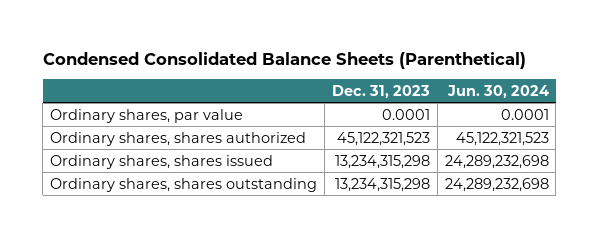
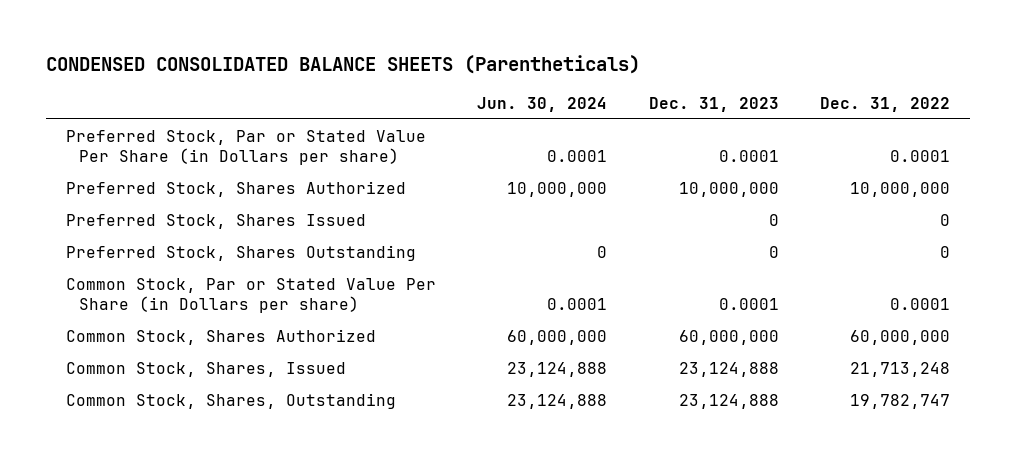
[42,52,526,70] Condensed Consolidated Balance Sheets (Parenthetical) -> [45,54,640,74] CONDENSED CONSOLIDATED BALANCE SHEETS (Parentheticals)
none -> [819,96,950,112] Dec. 31, 2022
none -> [66,129,427,165] Preferred Stock, Par or Stated Value Per Share (in Dollars per share)
none -> [66,180,407,197] Preferred Stock, Shares Authorized
none -> [66,213,367,229] Preferred Stock, Shares Issued
none -> [66,244,417,261] Preferred Stock, Shares Outstanding
[50,108,244,123] Ordinary shares, par value -> [66,277,437,313] Common Stock, Par or Stated Value Per Share (in Dollars per share)
[50,131,307,146] Ordinary shares, shares authorized -> [66,328,377,345] Common Stock, Shares Authorized
[336,131,430,146] 45,122,321,523 -> [678,329,779,345] 60,000,000
[455,131,549,146] 45,122,321,523 -> [507,329,608,345] 60,000,000
[50,154,274,169] Ordinary shares, shares issued -> [66,361,347,377] Common Stock, Shares, Issued
[334,154,430,169] 13,234,315,298 -> [678,361,779,377] 23,124,888
[444,154,549,169] 24,289,232,698 -> [507,361,608,377] 23,124,888
[50,177,318,192] Ordinary shares, shares outstanding -> [66,392,397,409] Common Stock, Shares, Outstanding
[334,177,430,192] 13,234,315,298 -> [678,393,779,409] 23,124,888
[444,177,549,192] 24,289,232,698 -> [507,393,608,409] 23,124,888

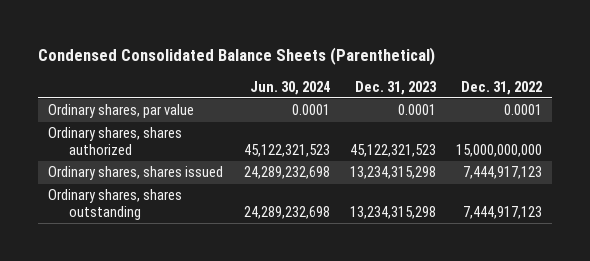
[45,54,640,74] CONDENSED CONSOLIDATED BALANCE SHEETS (Parentheticals) -> [38,46,436,65] Condensed Consolidated Balance Sheets (Parenthetical)
[66,129,427,165] Preferred Stock, Par or Stated Value Per Share (in Dollars per share) -> none
[66,180,407,197] Preferred Stock, Shares Authorized -> none
[66,213,367,229] Preferred Stock, Shares Issued -> none
[66,244,417,261] Preferred Stock, Shares Outstanding -> none
[66,277,437,313] Common Stock, Par or Stated Value Per Share (in Dollars per share) -> [48,104,195,119] Ordinary shares, par value
[66,328,377,345] Common Stock, Shares Authorized -> [48,127,183,156] Ordinary shares, shares authorized
[507,329,608,345] 60,000,000 -> [243,144,330,158] 45,122,321,523
[678,329,779,345] 60,000,000 -> [349,144,436,158] 45,122,321,523
[849,329,950,345] 60,000,000 -> [455,144,542,158] 15,000,000,000
[66,361,347,377] Common Stock, Shares, Issued -> [48,166,224,181] Ordinary shares, shares issued
[507,361,608,377] 23,124,888 -> [243,166,330,180] 24,289,232,698
[678,361,779,377] 23,124,888 -> [349,166,436,180] 13,234,315,298
[849,361,950,377] 21,713,248 -> [462,166,542,180] 7,444,917,123
[66,392,397,409] Common Stock, Shares, Outstanding -> [48,189,183,221] Ordinary shares, shares outstanding
[507,393,608,409] 23,124,888 -> [243,206,330,220] 24,289,232,698
[678,393,779,409] 23,124,888 -> [349,206,436,220] 13,234,315,298
[849,393,950,409] 19,782,747 -> [462,206,542,220] 7,444,917,123

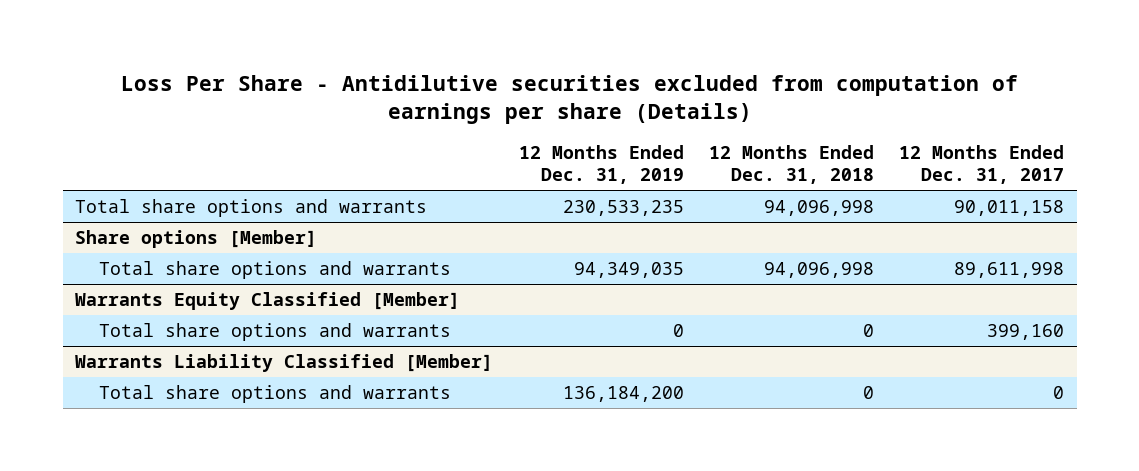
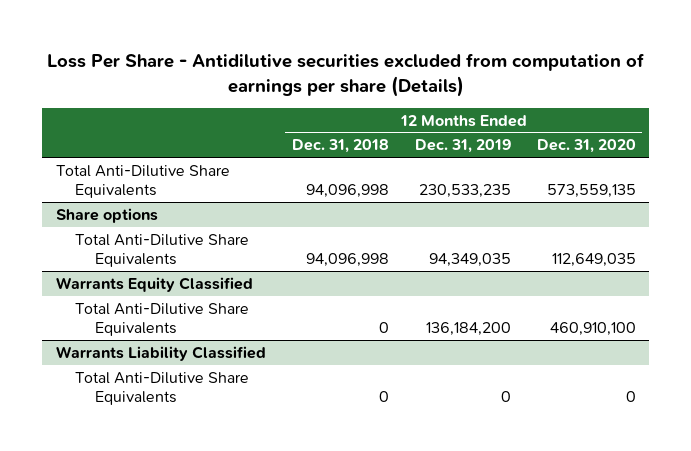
[898,145,1064,185] 12 Months Ended Dec. 31, 2017 -> none
none -> [536,139,636,154] Dec. 31, 2020
[75,198,428,217] Total share options and warrants -> [55,164,230,199] Total Anti-Dilutive Share Equivalents
[75,229,318,248] Share options [Member] -> [55,207,158,223] Share options
[98,260,451,279] Total share options and warrants -> [75,233,250,268] Total Anti-Dilutive Share Equivalents
[75,291,461,310] Warrants Equity Classified [Member] -> [55,276,253,292] Warrants Equity Classified
[98,322,451,341] Total share options and warrants -> [75,302,250,337] Total Anti-Dilutive Share Equivalents
[672,323,684,337] 0 -> [425,322,511,337] 136,184,200
[75,353,494,372] Warrants Liability Classified [Member] -> [55,345,266,361] Warrants Liability Classified
[98,384,451,403] Total share options and warrants -> [75,371,250,406] Total Anti-Dilutive Share Equivalents
[562,385,684,402] 136,184,200 -> [500,391,511,403] 0

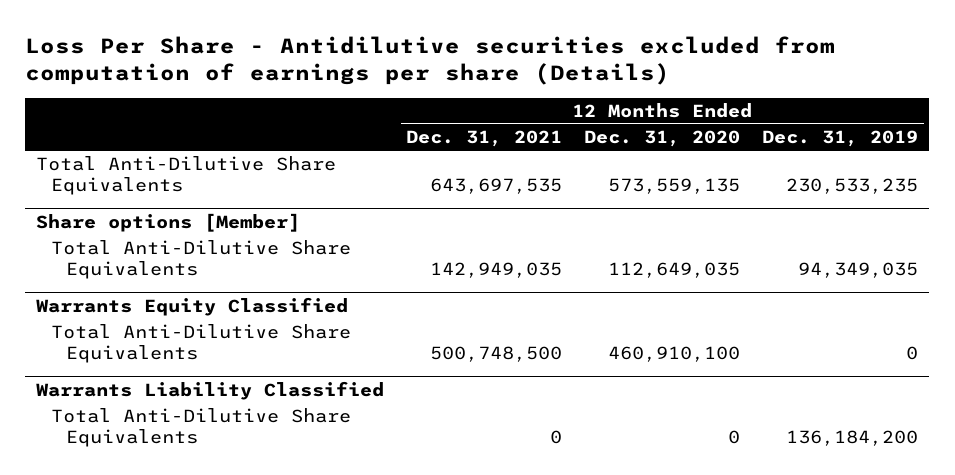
[291,139,389,154] Dec. 31, 2018 -> none
none -> [406,130,563,148] Dec. 31, 2021
[55,207,158,223] Share options -> [36,212,301,232] Share options [Member]
[425,322,511,337] 136,184,200 -> [906,346,919,361] 0
[500,391,511,403] 0 -> [786,430,919,447] 136,184,200

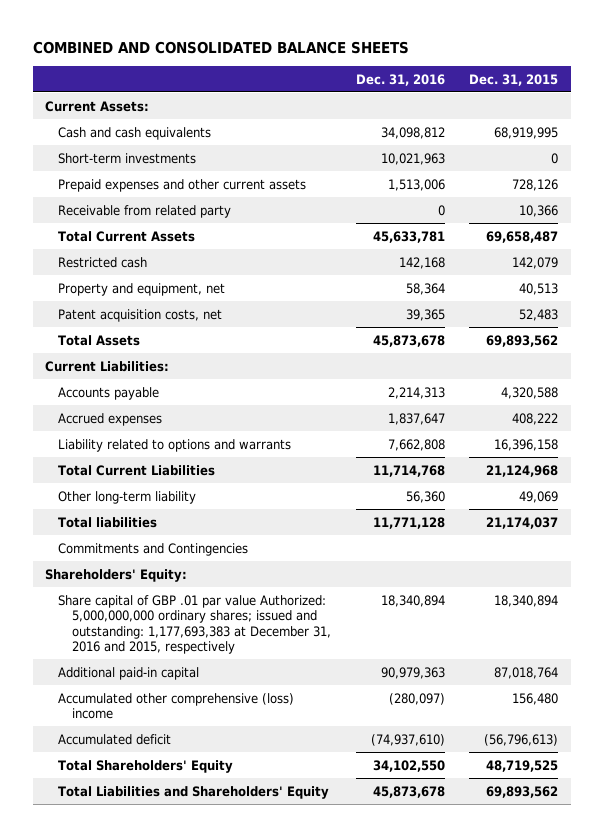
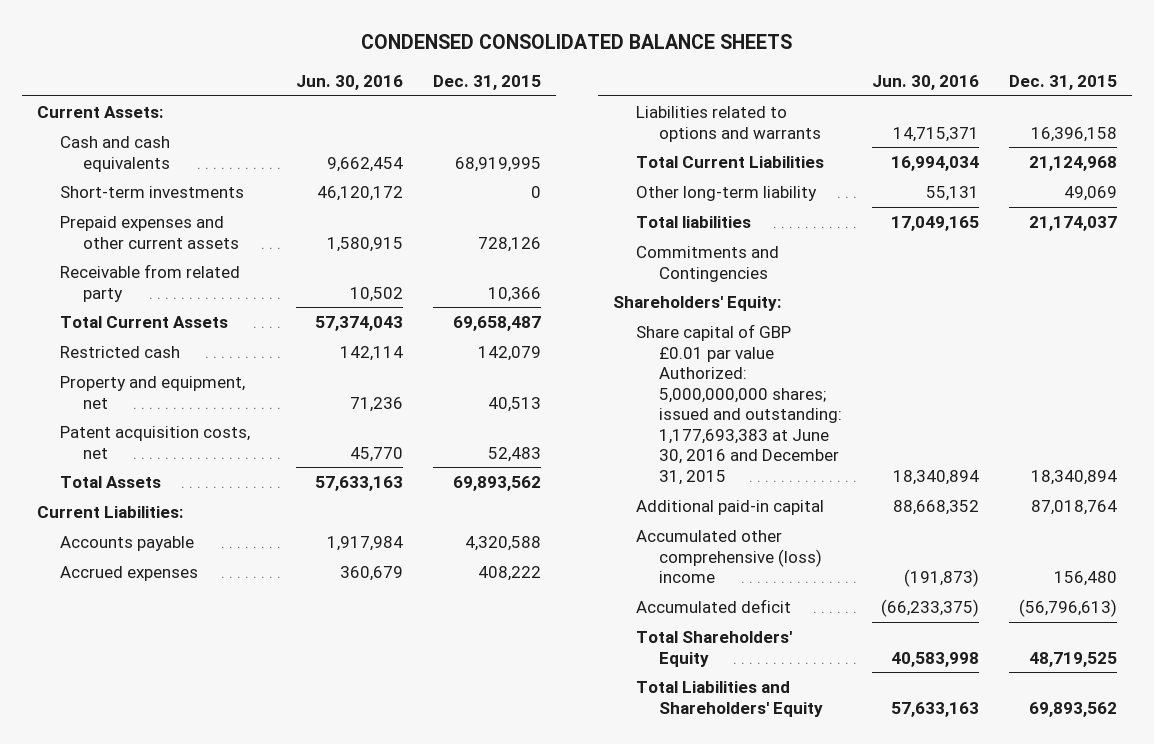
[32,40,409,54] COMBINED AND CONSOLIDATED BALANCE SHEETS -> [360,33,792,49] CONDENSED CONSOLIDATED BALANCE SHEETS
[355,73,445,86] Dec. 31, 2016 -> none
none -> [295,74,403,90] Jun. 30, 2016
[58,438,292,452] Liability related to options and warrants -> [636,106,821,142] Liabilities related to options and warrants
[58,594,331,654] Share capital of GBP .01 par value Authorized: 5,000,000,000 ordinary shares; issued and outstanding: 1,177,693,383 at December 31, 2016 and 2015, respectively -> [636,324,842,485] Share capital of GBP £0.01 par value Authorized: 5,000,000,000 shares; issued and outstanding: 1,177,693,383 at June 30, 2016 and December 31, 2015

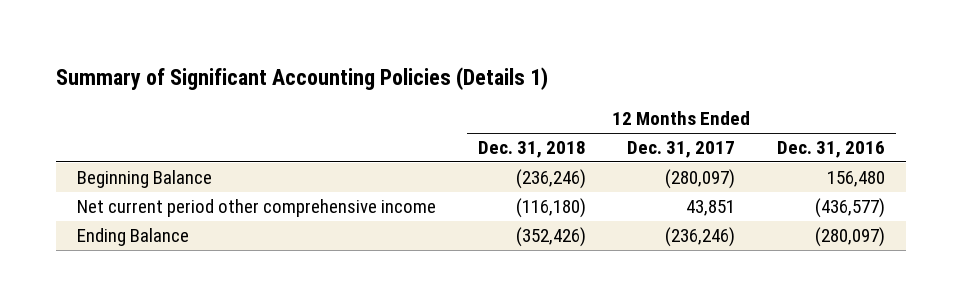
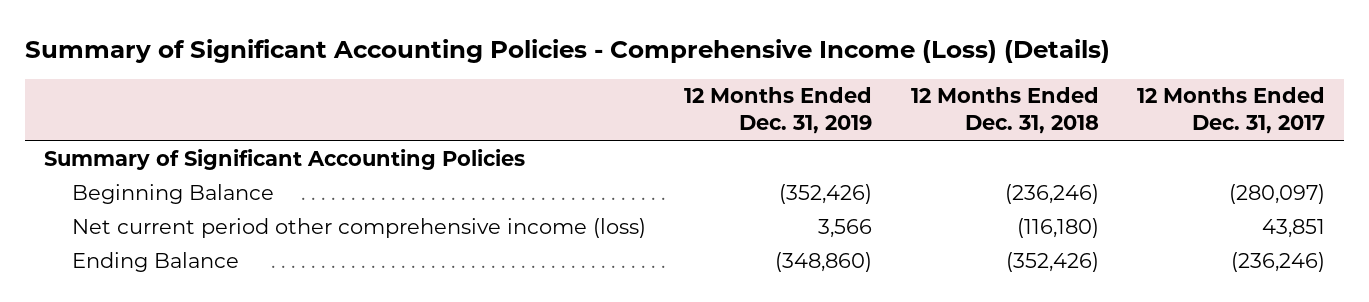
[55,67,548,91] Summary of Significant Accounting Policies (Details 1) -> [24,38,1110,63] Summary of Significant Accounting Policies - Comprehensive Income (Loss) (Details)
[777,141,886,159] Dec. 31, 2016 -> none
none -> [684,87,873,135] 12 Months Ended Dec. 31, 2019
none -> [43,148,525,170] Summary of Significant Accounting Policies
[76,199,436,218] Net current period other comprehensive income -> [71,217,646,238] Net current period other comprehensive income (loss)

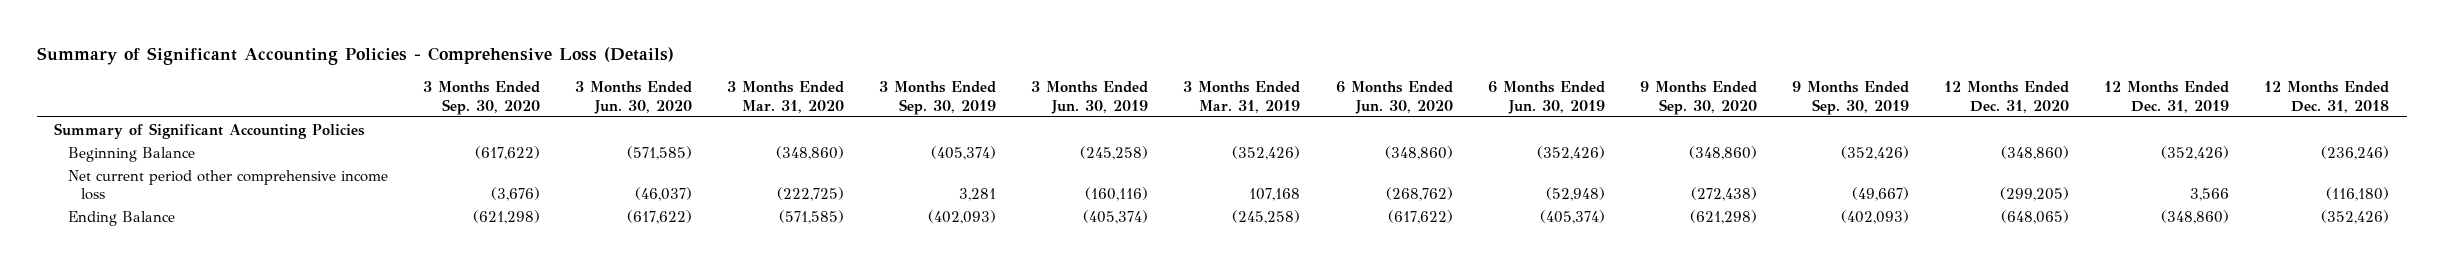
[24,38,1110,63] Summary of Significant Accounting Policies - Comprehensive Income (Loss) (Details) -> [36,47,674,66] Summary of Significant Accounting Policies - Comprehensive Loss (Details)
[1136,87,1325,135] 12 Months Ended Dec. 31, 2017 -> none
none -> [422,81,540,115] 3 Months Ended Sep. 30, 2020
none -> [574,81,692,114] 3 Months Ended Jun. 30, 2020
none -> [727,81,845,113] 3 Months Ended Mar. 31, 2020
none -> [879,81,997,115] 3 Months Ended Sep. 30, 2019
none -> [1031,81,1149,114] 3 Months Ended Jun. 30, 2019
none -> [1183,81,1301,113] 3 Months Ended Mar. 31, 2019
none -> [1335,81,1453,114] 6 Months Ended Jun. 30, 2020
none -> [1487,81,1605,114] 6 Months Ended Jun. 30, 2019
none -> [1639,81,1757,115] 9 Months Ended Sep. 30, 2020
none -> [1791,81,1909,115] 9 Months Ended Sep. 30, 2019
none -> [1943,81,2069,113] 12 Months Ended Dec. 31, 2020
[71,217,646,238] Net current period other comprehensive income (loss) -> [67,169,388,201] Net current period other comprehensive income loss

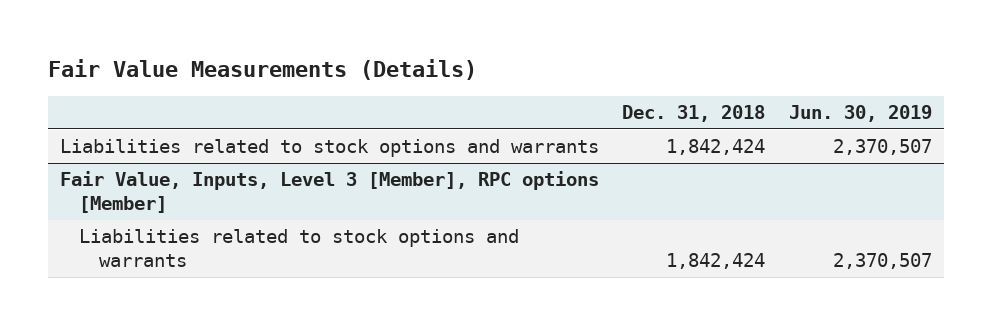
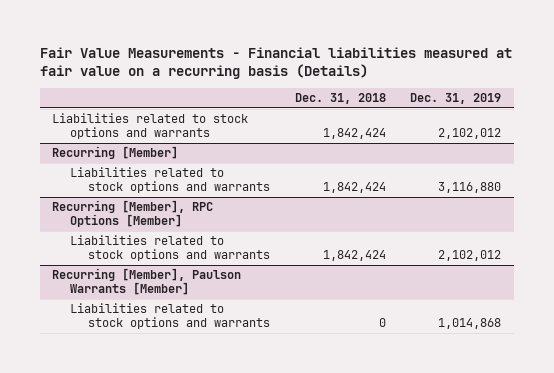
[47,58,477,80] Fair Value Measurements (Details) -> [39,46,512,79] Fair Value Measurements - Financial liabilities measured at fair value on a recurring basis (Details)
[789,104,933,122] Jun. 30, 2019 -> none
none -> [410,93,502,105] Dec. 31, 2019
[59,171,599,213] Fair Value, Inputs, Level 3 [Member], RPC options [Member] -> none
none -> [52,146,179,160] Recurring [Member]
none -> [52,200,214,227] Recurring [Member], RPC Options [Member]
none -> [70,235,271,261] Liabilities related to stock options and warrants
none -> [52,268,242,295] Recurring [Member], Paulson Warrants [Member]
none -> [70,303,271,329] Liabilities related to stock options and warrants

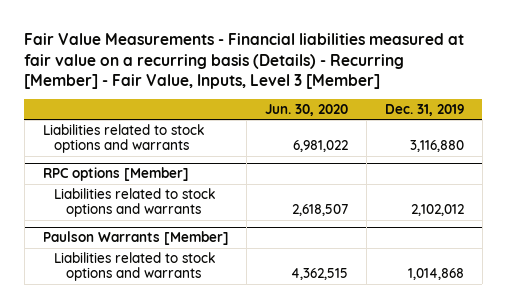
[39,46,512,79] Fair Value Measurements - Financial liabilities measured at fair value on a recurring basis (Details) -> [24,32,465,90] Fair Value Measurements - Financial liabilities measured at fair value on a recurring basis (Details) - Recurring [Member] - Fair Value, Inputs, Level 3 [Member]
[294,93,386,105] Dec. 31, 2018 -> none
none -> [265,104,349,117] Jun. 30, 2020
[52,113,249,139] Liabilities related to stock options and warrants -> none
[52,146,179,160] Recurring [Member] -> none
[52,200,214,227] Recurring [Member], RPC Options [Member] -> [42,167,189,182] RPC options [Member]
[52,268,242,295] Recurring [Member], Paulson Warrants [Member] -> [42,231,229,246] Paulson Warrants [Member]

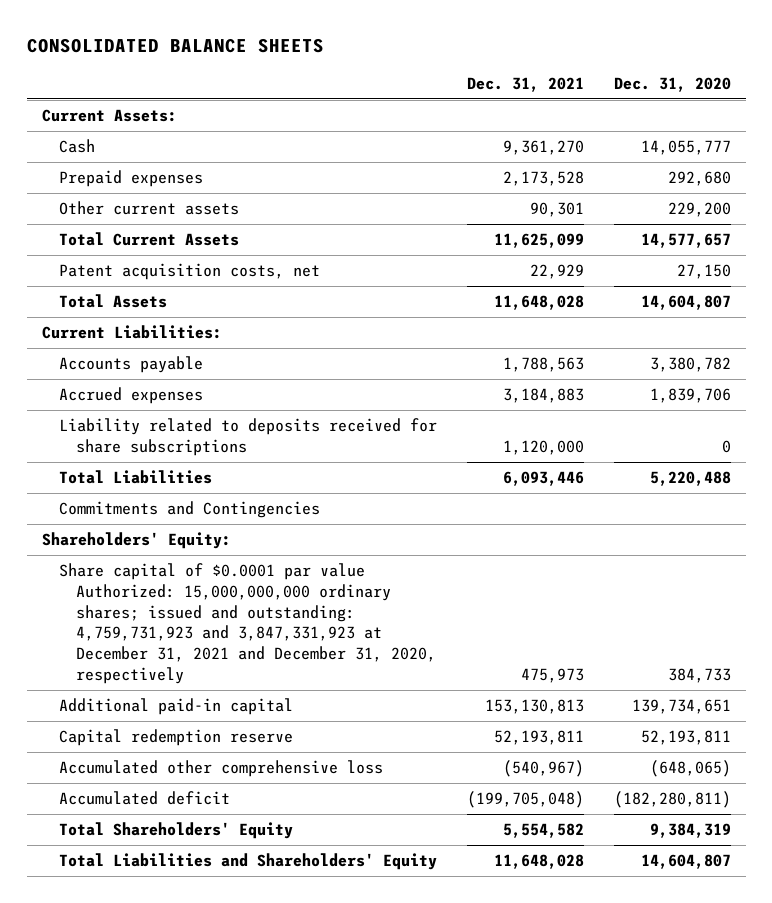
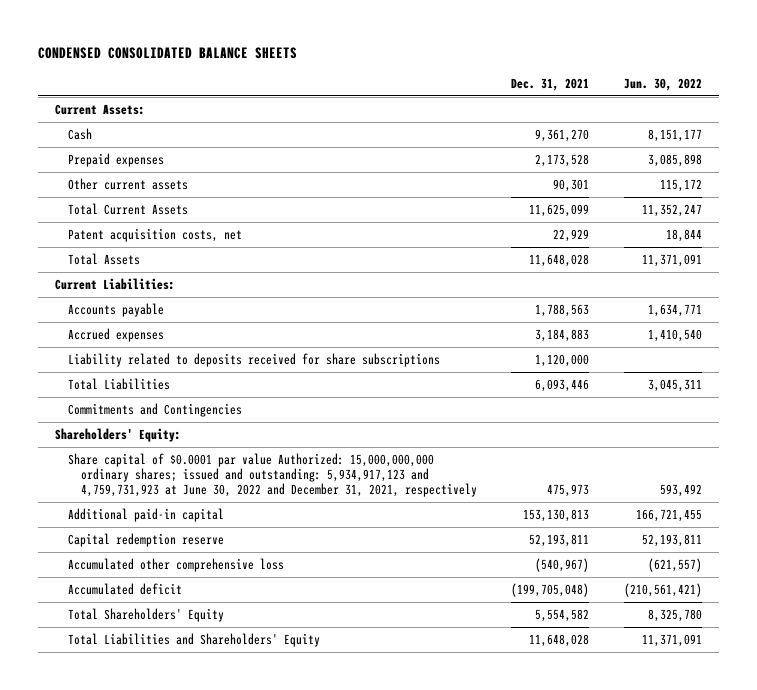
[26,37,324,53] CONSOLIDATED BALANCE SHEETS -> [37,46,297,59] CONDENSED CONSOLIDATED BALANCE SHEETS
[613,76,731,92] Dec. 31, 2020 -> none
none -> [623,77,702,91] Jun. 30, 2022
[58,563,436,684] Share capital of $0.0001 par value Authorized: 15,000,000,000 ordinary shares; issued and outstanding: 4,759,731,923 and 3,847,331,923 at December 31, 2021 and December 31, 2020, respectively -> [67,452,477,497] Share capital of $0.0001 par value Authorized: 15,000,000,000 ordinary shares; issued and outstanding: 5,934,917,123 and 4,759,731,923 at June 30, 2022 and December 31, 2021, respectively

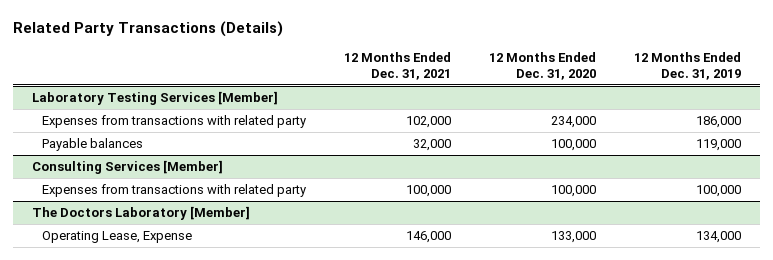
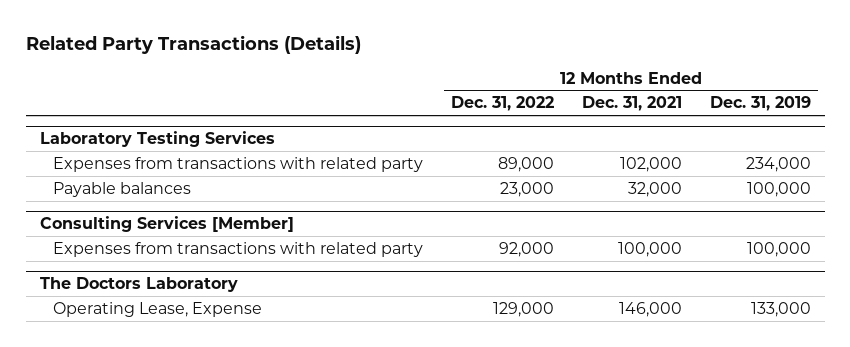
[489,52,597,81] 12 Months Ended Dec. 31, 2020 -> none
none -> [450,96,554,112] Dec. 31, 2022
[32,90,279,105] Laboratory Testing Services [Member] -> [39,130,275,147] Laboratory Testing Services
[696,115,742,128] 186,000 -> [745,156,811,172] 234,000
[696,138,742,151] 119,000 -> [746,181,811,197] 100,000
[32,205,251,220] The Doctors Laboratory [Member] -> [39,276,238,292] The Doctors Laboratory
[696,230,742,243] 134,000 -> [750,301,811,317] 133,000

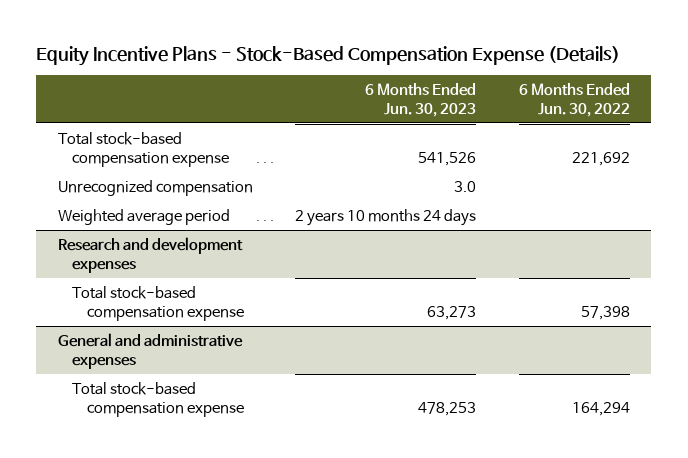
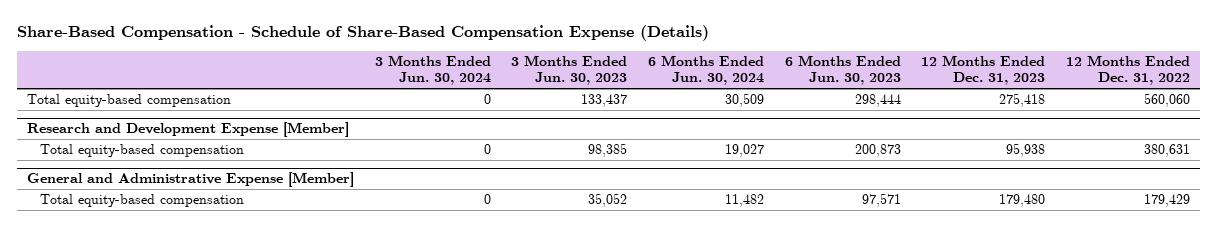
[36,45,621,66] Equity Incentive Plans - Stock-Based Compensation Expense (Details) -> [16,25,709,42] Share-Based Compensation - Schedule of Share-Based Compensation Expense (Details)
[518,82,630,117] 6 Months Ended Jun. 30, 2022 -> none
none -> [374,54,491,86] 3 Months Ended Jun. 30, 2024
none -> [511,54,628,86] 3 Months Ended Jun. 30, 2023
none -> [648,54,765,86] 6 Months Ended Jun. 30, 2024
none -> [921,54,1046,86] 12 Months Ended Dec. 31, 2023
none -> [1066,54,1191,86] 12 Months Ended Dec. 31, 2022
[57,179,253,196] Unrecognized compensation -> none
[57,208,230,225] Weighted average period -> none
[57,131,230,168] Total stock-based compensation expense -> [27,93,232,107] Total equity-based compensation
[418,152,477,167] 541,526 -> [854,93,901,107] 298,444
[57,236,243,274] Research and development expenses -> [27,122,350,138] Research and Development Expense [Member]
[72,285,244,322] Total stock-based compensation expense -> [39,143,244,157] Total equity-based compensation
[427,306,477,321] 63,273 -> [854,143,901,157] 200,873
[57,332,243,370] General and administrative expenses -> [27,172,355,188] General and Administrative Expense [Member]
[72,381,244,418] Total stock-based compensation expense -> [39,193,244,207] Total equity-based compensation
[418,402,477,417] 478,253 -> [861,192,901,207] 97,571

